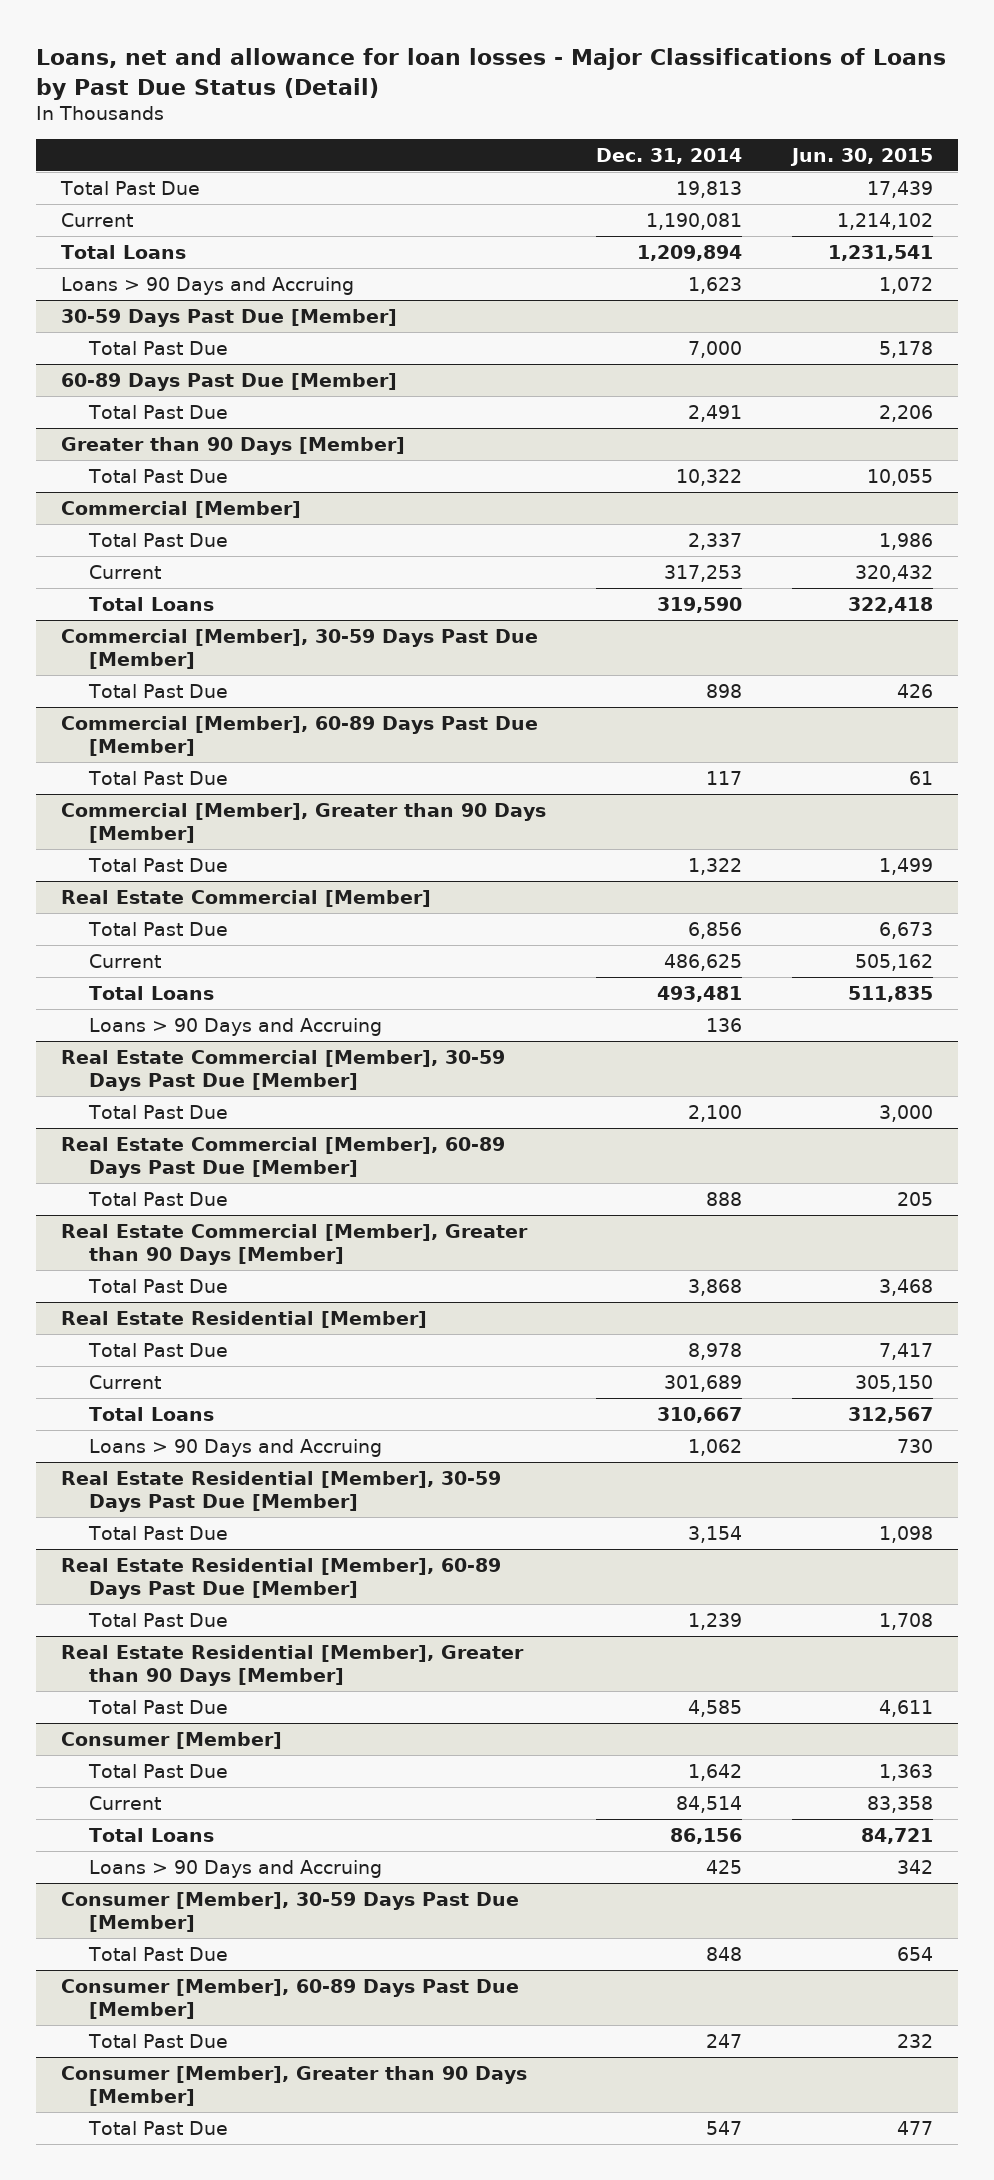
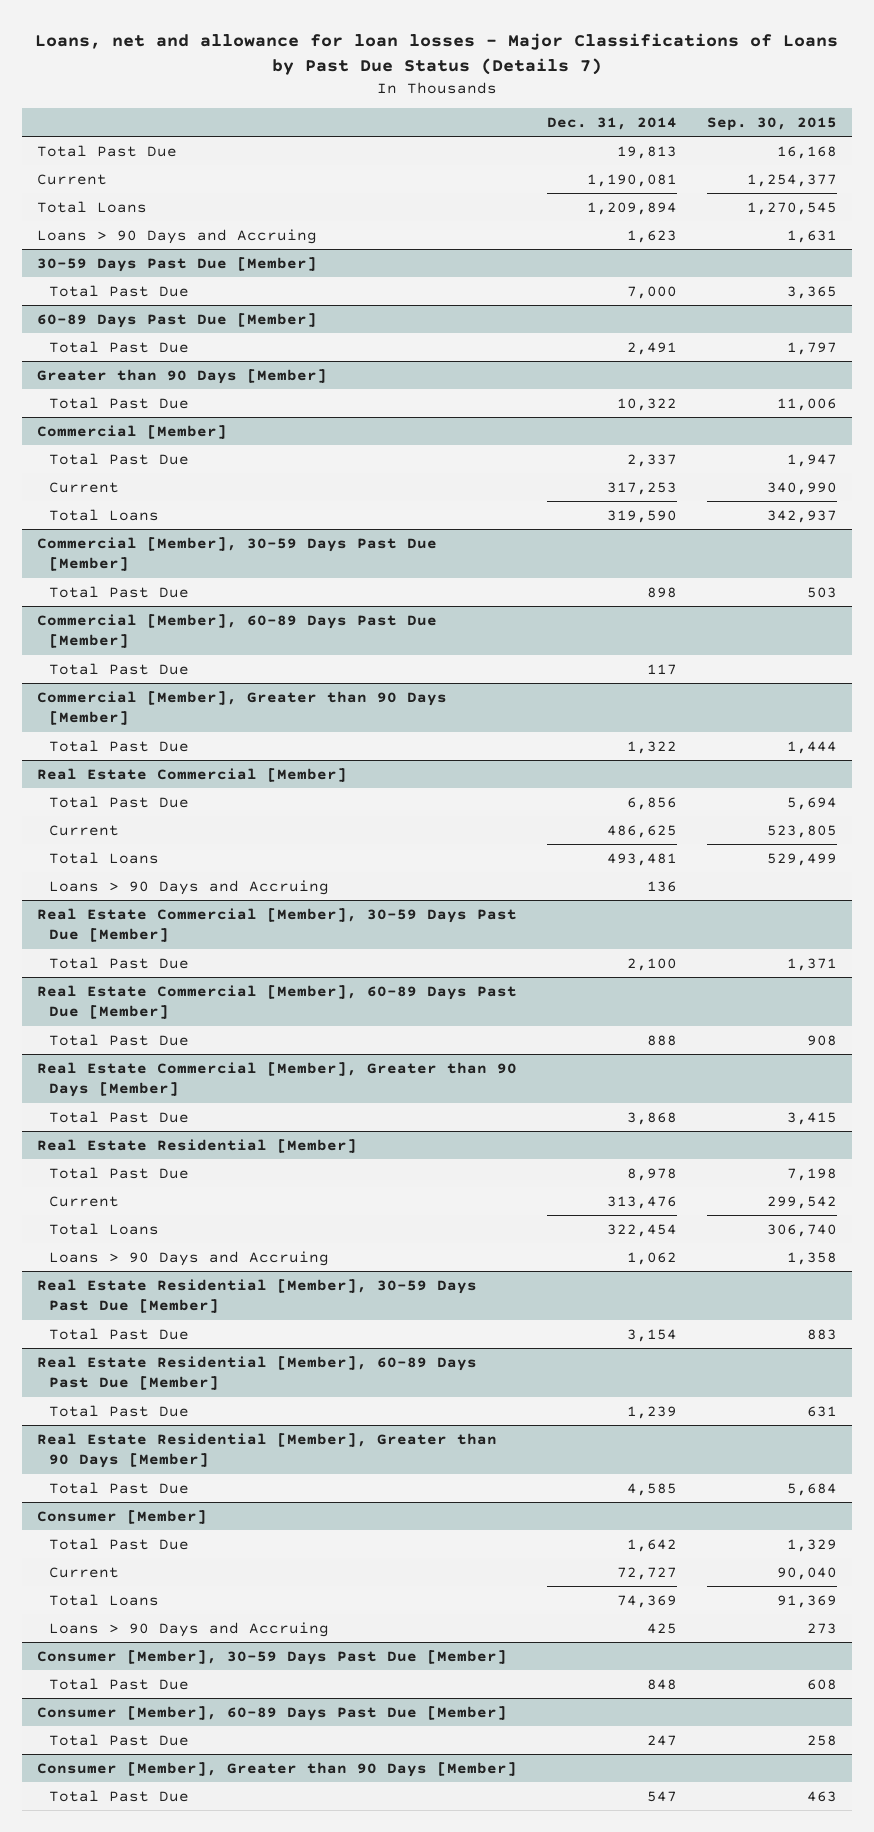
[36,48,947,100] Loans, net and allowance for loan losses - Major Classifications of Loans by Past Due Status (Detail) -> [34,33,838,76] Loans, net and allowance for loan losses - Major Classifications of Loans by Past Due Status (Details 7)
[789,147,933,166] Jun. 30, 2015 -> none
none -> [706,117,837,132] Sep. 30, 2015
[663,1374,742,1392] 301,689 -> [606,1195,677,1209] 313,476
[656,1406,742,1423] 310,667 -> [606,1223,677,1237] 322,454
[675,1795,742,1813] 84,514 -> [616,1566,677,1580] 72,727
[669,1827,742,1844] 86,156 -> [616,1594,677,1608] 74,369

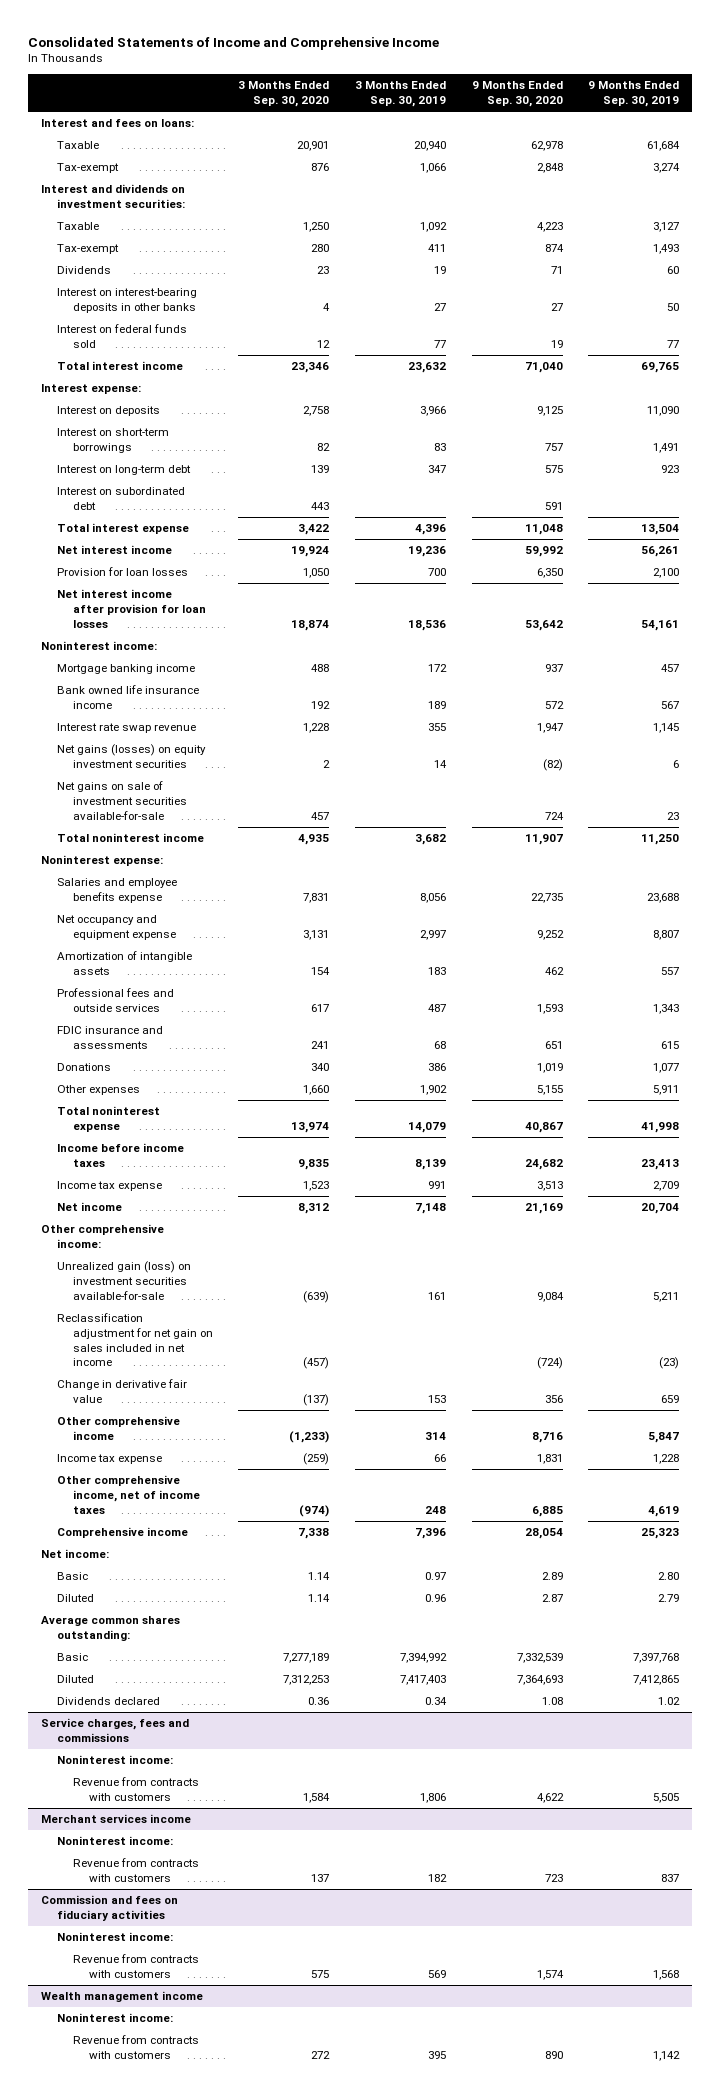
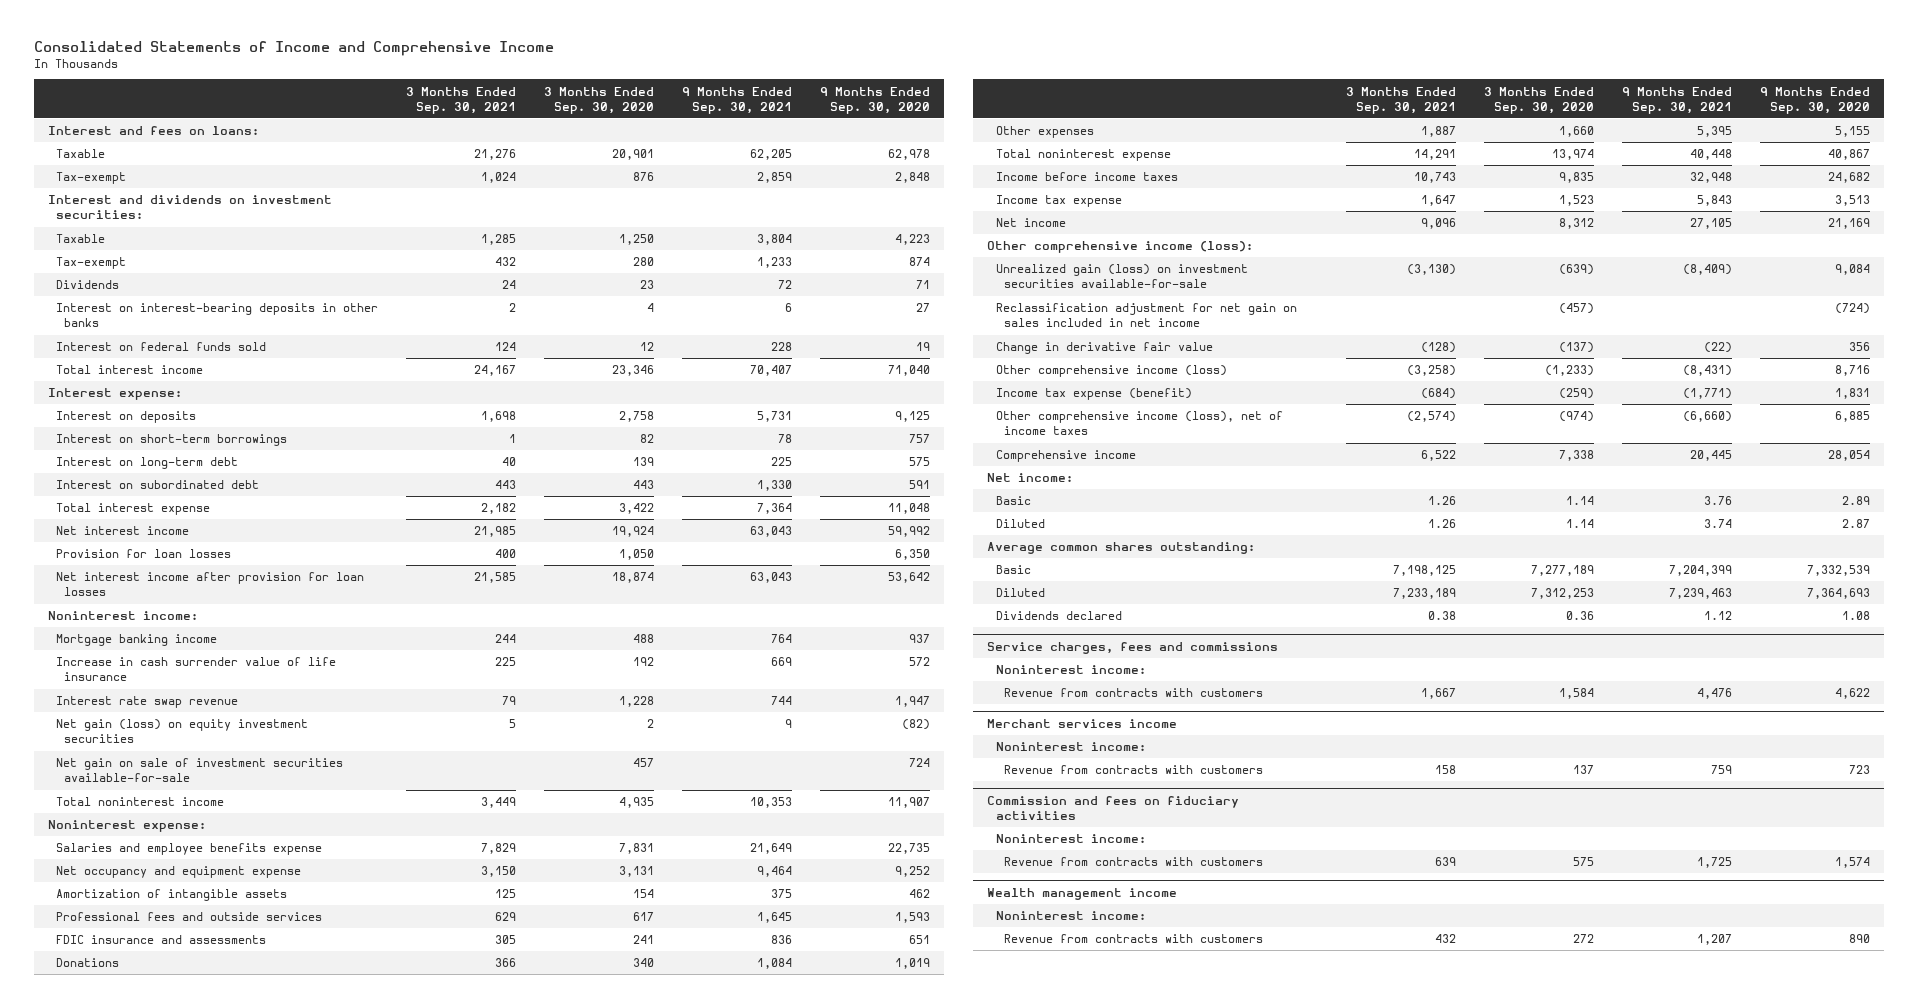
[354,81,446,108] 3 Months Ended Sep. 30, 2019 -> none
[588,81,680,108] 9 Months Ended Sep. 30, 2019 -> none
none -> [405,86,516,114] 3 Months Ended Sep. 30, 2021
none -> [681,86,792,114] 9 Months Ended Sep. 30, 2021
[57,685,200,709] Bank owned life insurance income -> [55,657,336,682] Increase in cash surrender value of life insurance
[57,744,207,768] Net gains (losses) on equity investment securities -> [55,719,308,744] Net gain (loss) on equity investment securities
[57,781,187,820] Net gains on sale of investment securities available-for-sale -> [55,758,343,783] Net gain on sale of investment securities available-for-sale
[41,1224,165,1248] Other comprehensive income: -> [987,241,1254,254] Other comprehensive income (loss):
[57,1416,181,1440] Other comprehensive income -> [995,365,1227,378] Other comprehensive income (loss)
[57,1454,163,1465] Income tax expense -> [995,388,1192,401] Income tax expense (benefit)
[57,1475,200,1514] Other comprehensive income, net of income taxes -> [995,411,1283,436] Other comprehensive income (loss), net of income taxes

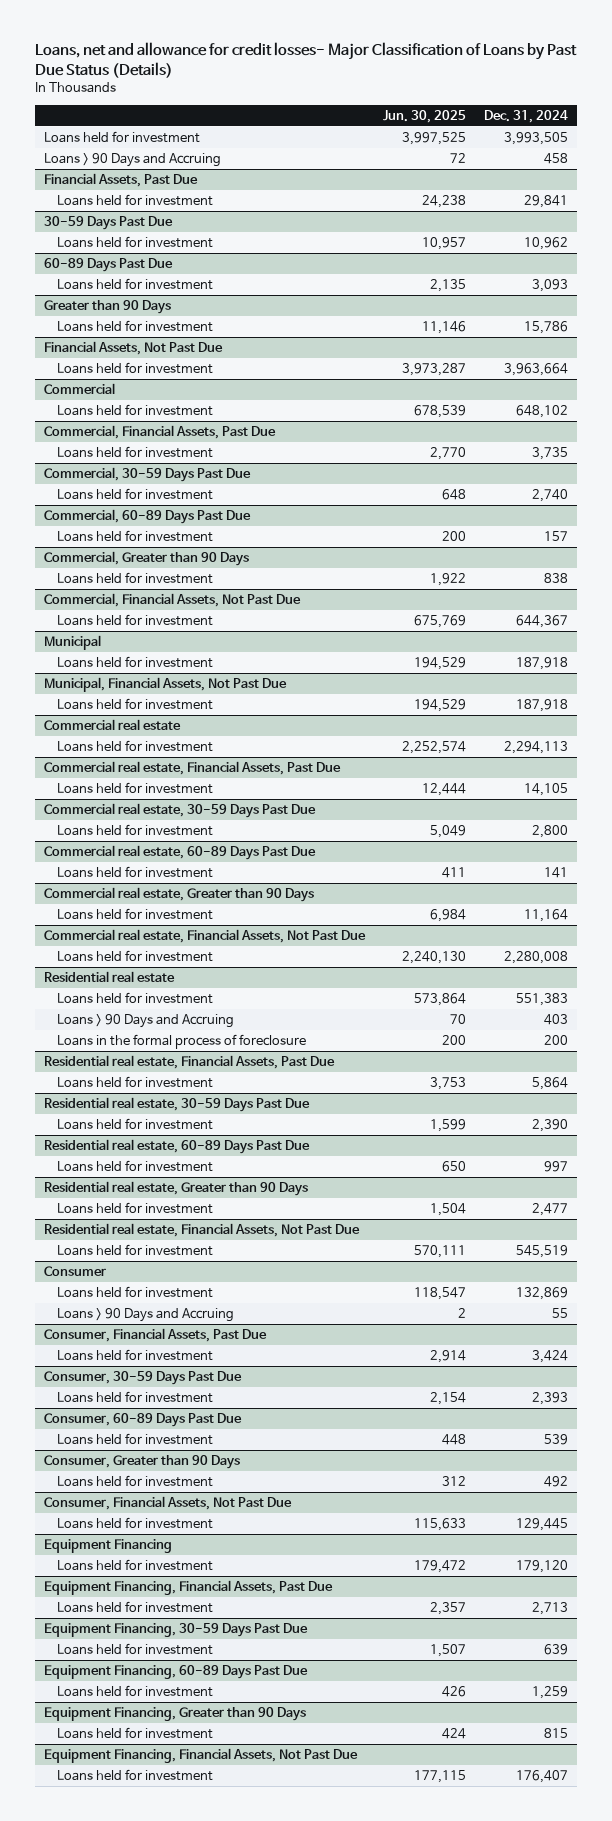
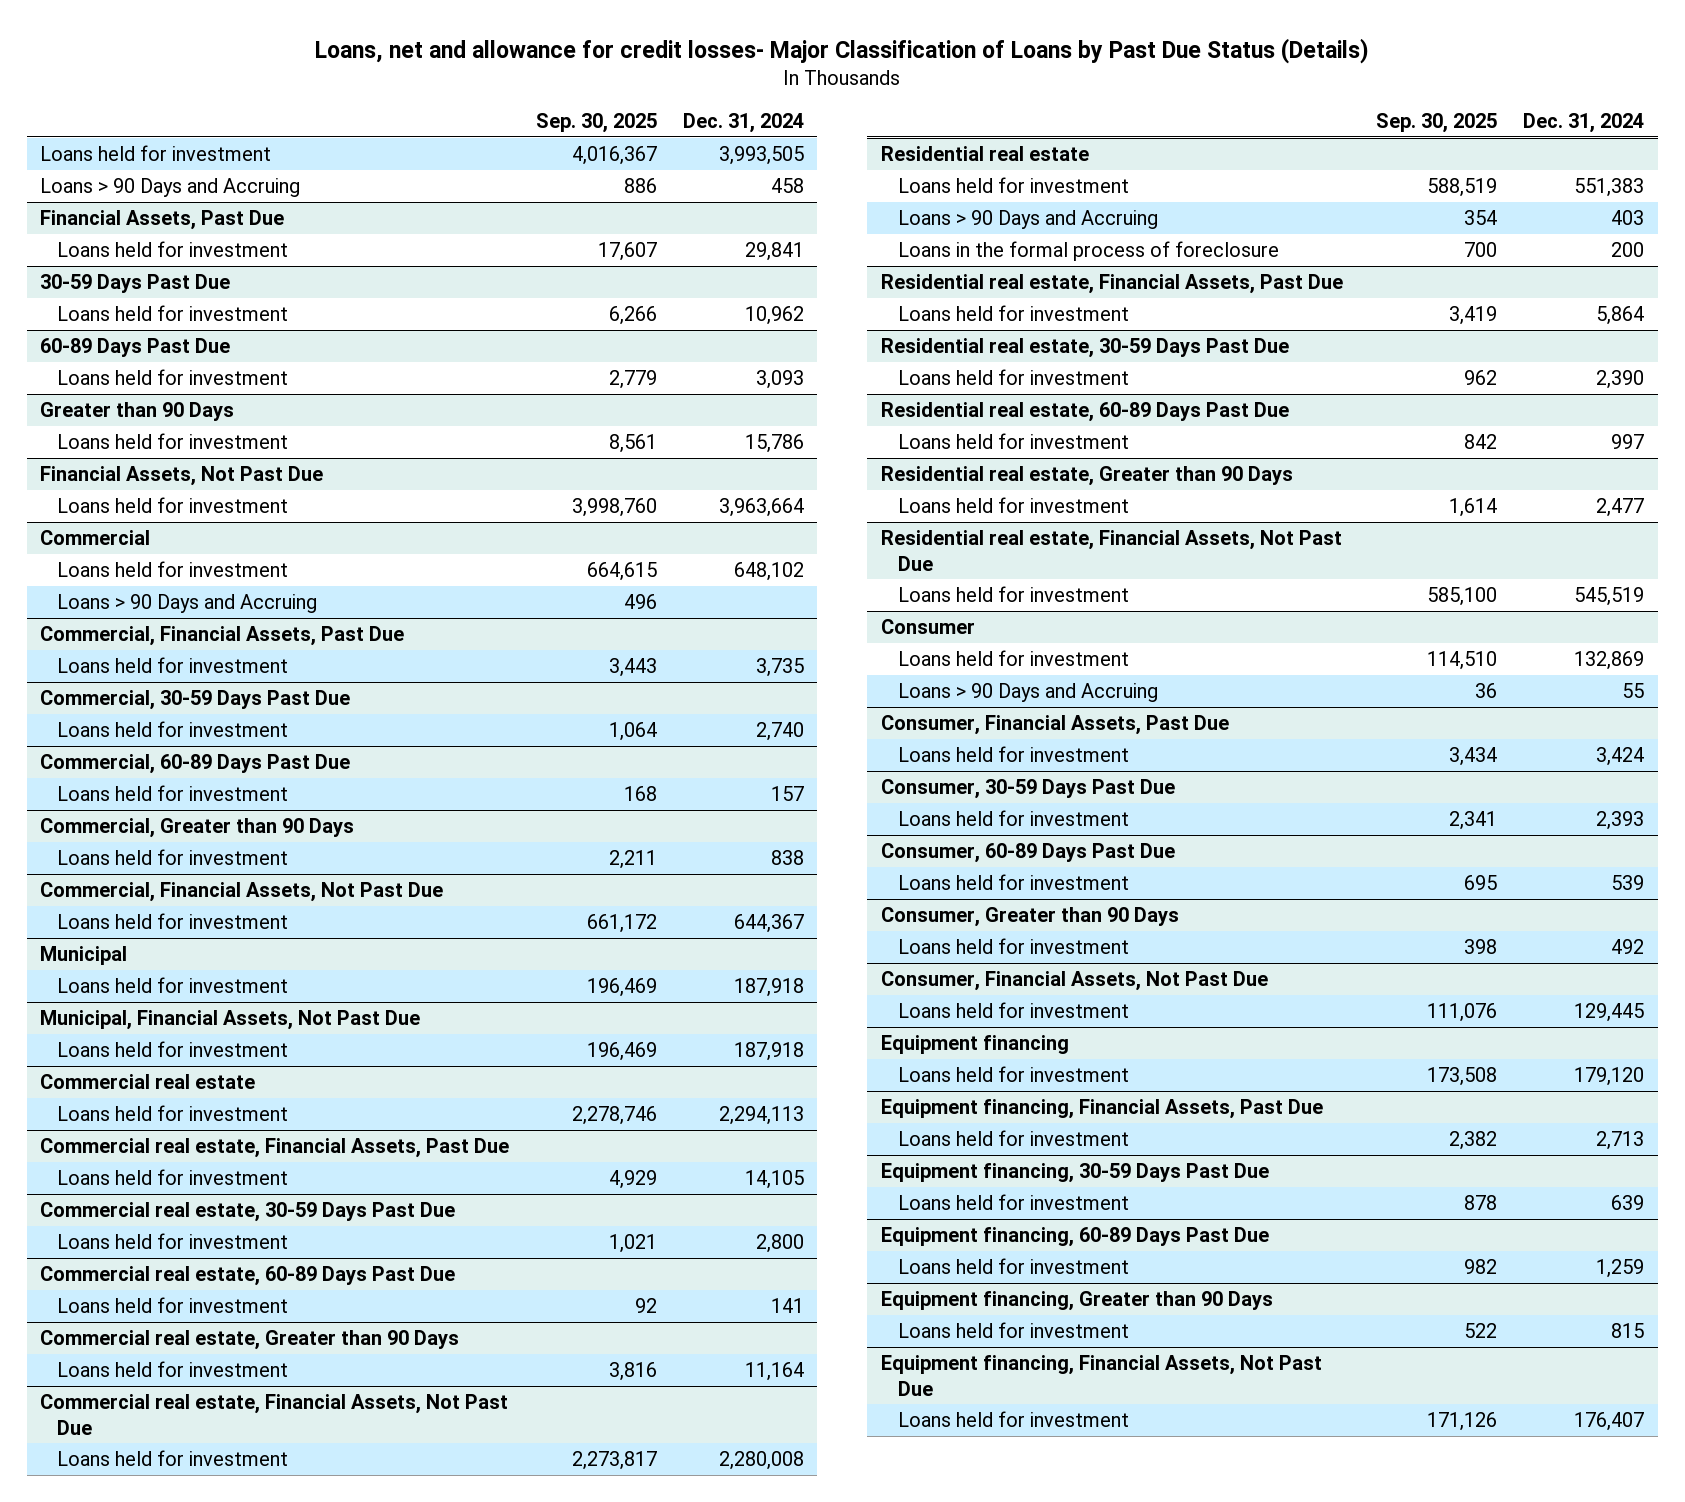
[383,109,467,123] Jun. 30, 2025 -> none
none -> [535,112,657,133] Sep. 30, 2025
none -> [57,593,318,613] Loans > 90 Days and Accruing
[43,1539,172,1554] Equipment Financing -> [880,1034,1069,1054] Equipment financing
[43,1580,333,1596] Equipment Financing, Financial Assets, Past Due -> [880,1098,1323,1119] Equipment financing, Financial Assets, Past Due
[43,1623,308,1638] Equipment Financing, 30-59 Days Past Due -> [880,1162,1269,1183] Equipment financing, 30-59 Days Past Due
[43,1665,308,1680] Equipment Financing, 60-89 Days Past Due -> [880,1226,1269,1247] Equipment financing, 60-89 Days Past Due
[43,1707,306,1722] Equipment Financing, Greater than 90 Days -> [880,1290,1273,1311] Equipment financing, Greater than 90 Days
[43,1748,358,1764] Equipment Financing, Financial Assets, Not Past Due -> [880,1354,1322,1396] Equipment financing, Financial Assets, Not Past Due

